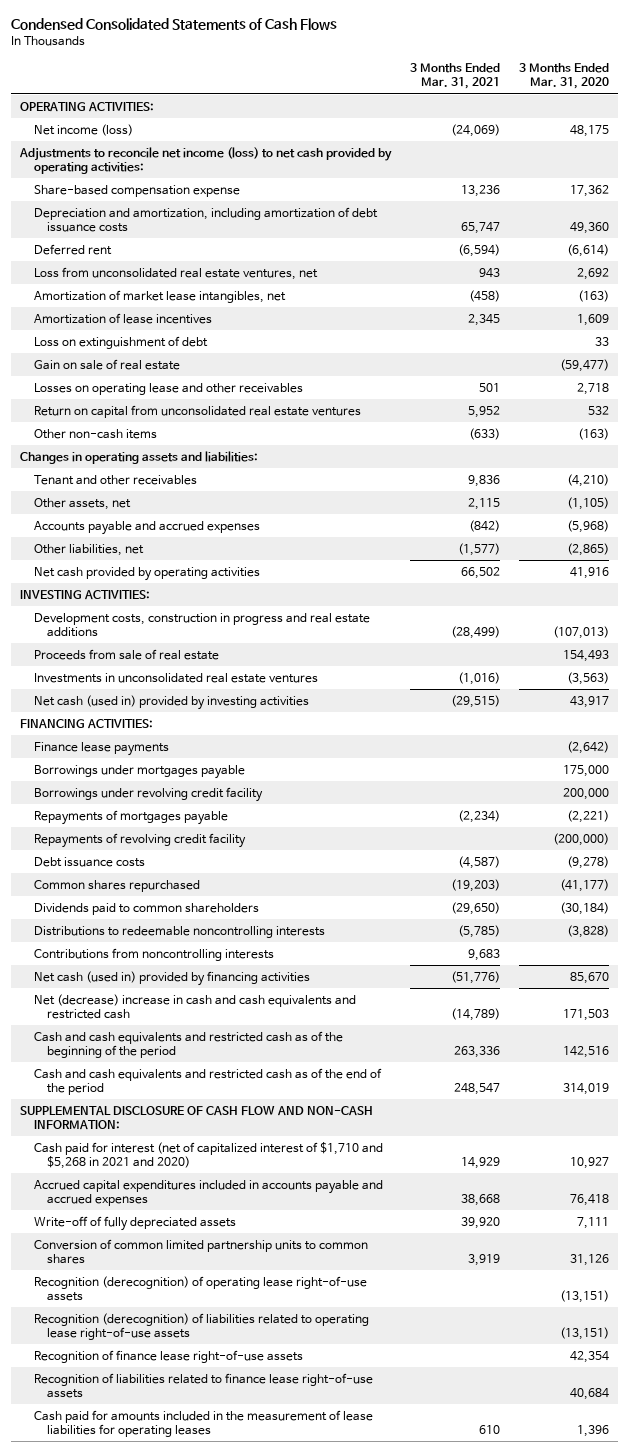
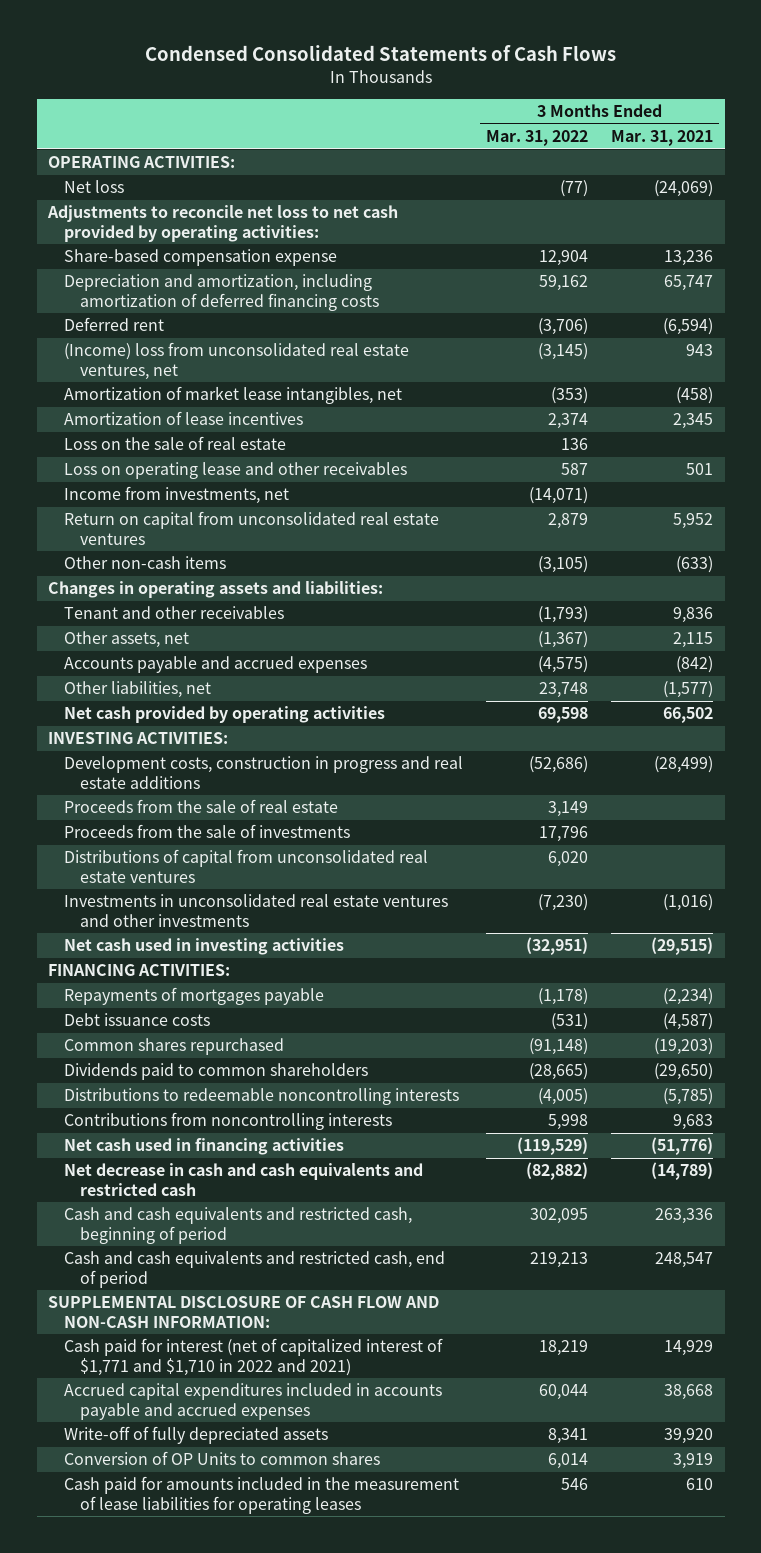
[518,62,609,90] 3 Months Ended Mar. 31, 2020 -> none
none -> [486,129,589,146] Mar. 31, 2022
[33,123,133,136] Net income (loss) -> [64,180,125,194] Net loss
[19,146,393,174] Adjustments to reconcile net income (loss) to net cash provided by operating activities: -> [47,205,399,242] Adjustments to reconcile net loss to net cash provided by operating activities:
[33,206,378,232] Depreciation and amortization, including amortization of debt issuance costs -> [64,274,379,311] Depreciation and amortization, including amortization of deferred financing costs
[33,266,318,280] Loss from unconsolidated real estate ventures, net -> [64,342,410,380] (Income) loss from unconsolidated real estate ventures, net
[33,335,208,349] Loss on extinguishment of debt -> none
[33,358,180,370] Gain on sale of real estate -> [64,436,287,451] Loss on the sale of real estate
[33,382,303,395] Losses on operating lease and other receivables -> [64,462,408,480] Loss on operating lease and other receivables
none -> [64,486,290,505] Income from investments, net
[33,648,219,660] Proceeds from sale of real estate -> [64,799,339,814] Proceeds from the sale of real estate
none -> [64,824,351,839] Proceeds from the sale of investments
none -> [64,849,429,883] Distributions of capital from unconsolidated real estate ventures
[33,672,318,683] Investments in unconsolidated real estate ventures -> [64,894,449,927] Investments in unconsolidated real estate ventures and other investments
[33,694,309,710] Net cash (used in) provided by investing activities -> [64,938,345,956] Net cash used in investing activities
[33,741,169,756] Finance lease payments -> none
[33,764,245,779] Borrowings under mortgages payable -> none
[33,786,263,802] Borrowings under revolving credit facility -> none
[33,832,246,848] Repayments of revolving credit facility -> none
[33,970,310,986] Net cash (used in) provided by financing activities -> [64,1138,345,1156] Net cash used in financing activities
[33,993,356,1019] Net (decrease) increase in cash and cash equivalents and restricted cash -> [64,1163,424,1196] Net decrease in cash and cash equivalents and restricted cash
[33,1030,343,1058] Cash and cash equivalents and restricted cash as of the beginning of the period -> [64,1207,413,1244] Cash and cash equivalents and restricted cash, beginning of period
[33,1067,382,1095] Cash and cash equivalents and restricted cash as of the end of the period -> [64,1251,446,1288] Cash and cash equivalents and restricted cash, end of period
[33,1141,383,1169] Cash paid for interest (net of capitalized interest of $1,710 and $5,268 in 2021 and 2020) -> [64,1338,444,1376] Cash paid for interest (net of capitalized interest of $1,771 and $1,710 in 2022 and 2021)
[33,1275,367,1301] Recognition (derecognition) of operating lease right-of-use assets -> none
[33,1312,369,1340] Recognition (derecognition) of liabilities related to operating lease right-of-use assets -> none
[33,1349,303,1363] Recognition of finance lease right-of-use assets -> none
[33,1372,373,1398] Recognition of liabilities related to finance lease right-of-use assets -> none
[33,1238,368,1264] Conversion of common limited partnership units to common shares -> [64,1451,381,1466] Conversion of OP Units to common shares

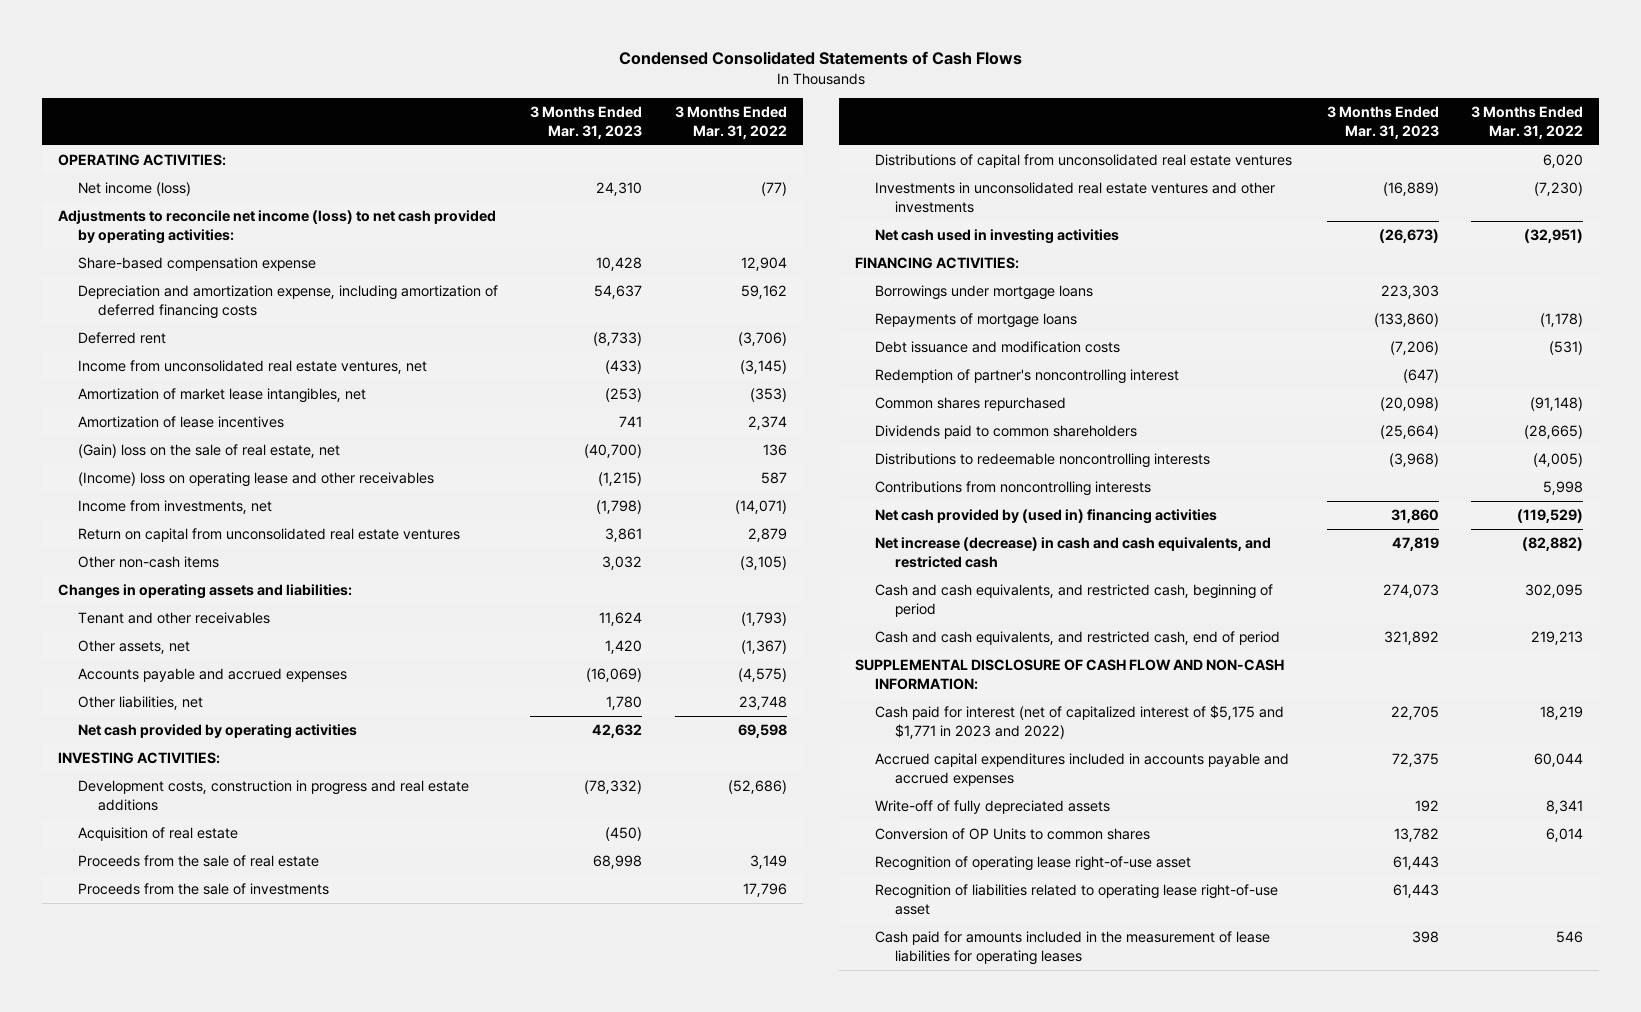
[611,129,714,146] Mar. 31, 2021 -> none
none -> [530,106,643,139] 3 Months Ended Mar. 31, 2023
[64,180,125,194] Net loss -> [77,182,191,197] Net income (loss)
[47,205,399,242] Adjustments to reconcile net loss to net cash provided by operating activities: -> [58,210,497,244] Adjustments to reconcile net income (loss) to net cash provided by operating activities:
[64,274,379,311] Depreciation and amortization, including amortization of deferred financing costs -> [77,285,498,319] Depreciation and amortization expense, including amortization of deferred financing costs
[64,342,410,380] (Income) loss from unconsolidated real estate ventures, net -> [77,360,427,375] Income from unconsolidated real estate ventures, net
[64,436,287,451] Loss on the sale of real estate -> [77,444,340,459] (Gain) loss on the sale of real estate, net
[64,462,408,480] Loss on operating lease and other receivables -> [77,472,434,488] (Income) loss on operating lease and other receivables
none -> [77,827,238,842] Acquisition of real estate
none -> [874,285,1093,301] Borrowings under mortgage loans
[64,987,325,1006] Repayments of mortgages payable -> [874,313,1077,329] Repayments of mortgage loans
[64,1013,211,1027] Debt issuance costs -> [874,341,1120,354] Debt issuance and modification costs
none -> [874,369,1179,385] Redemption of partner's noncontrolling interest
[64,1138,345,1156] Net cash used in financing activities -> [874,509,1217,525] Net cash provided by (used in) financing activities
[64,1163,424,1196] Net decrease in cash and cash equivalents and restricted cash -> [874,537,1271,568] Net increase (decrease) in cash and cash equivalents, and restricted cash
[64,1207,413,1244] Cash and cash equivalents and restricted cash, beginning of period -> [874,584,1273,617] Cash and cash equivalents, and restricted cash, beginning of period
[64,1251,446,1288] Cash and cash equivalents and restricted cash, end of period -> [874,631,1280,646] Cash and cash equivalents, and restricted cash, end of period
[64,1338,444,1376] Cash paid for interest (net of capitalized interest of $1,771 and $1,710 in 2022 and 2021) -> [874,705,1284,739] Cash paid for interest (net of capitalized interest of $5,175 and $1,771 in 2023 and 2022)
none -> [874,856,1191,872] Recognition of operating lease right-of-use asset
none -> [874,884,1278,915] Recognition of liabilities related to operating lease right-of-use asset

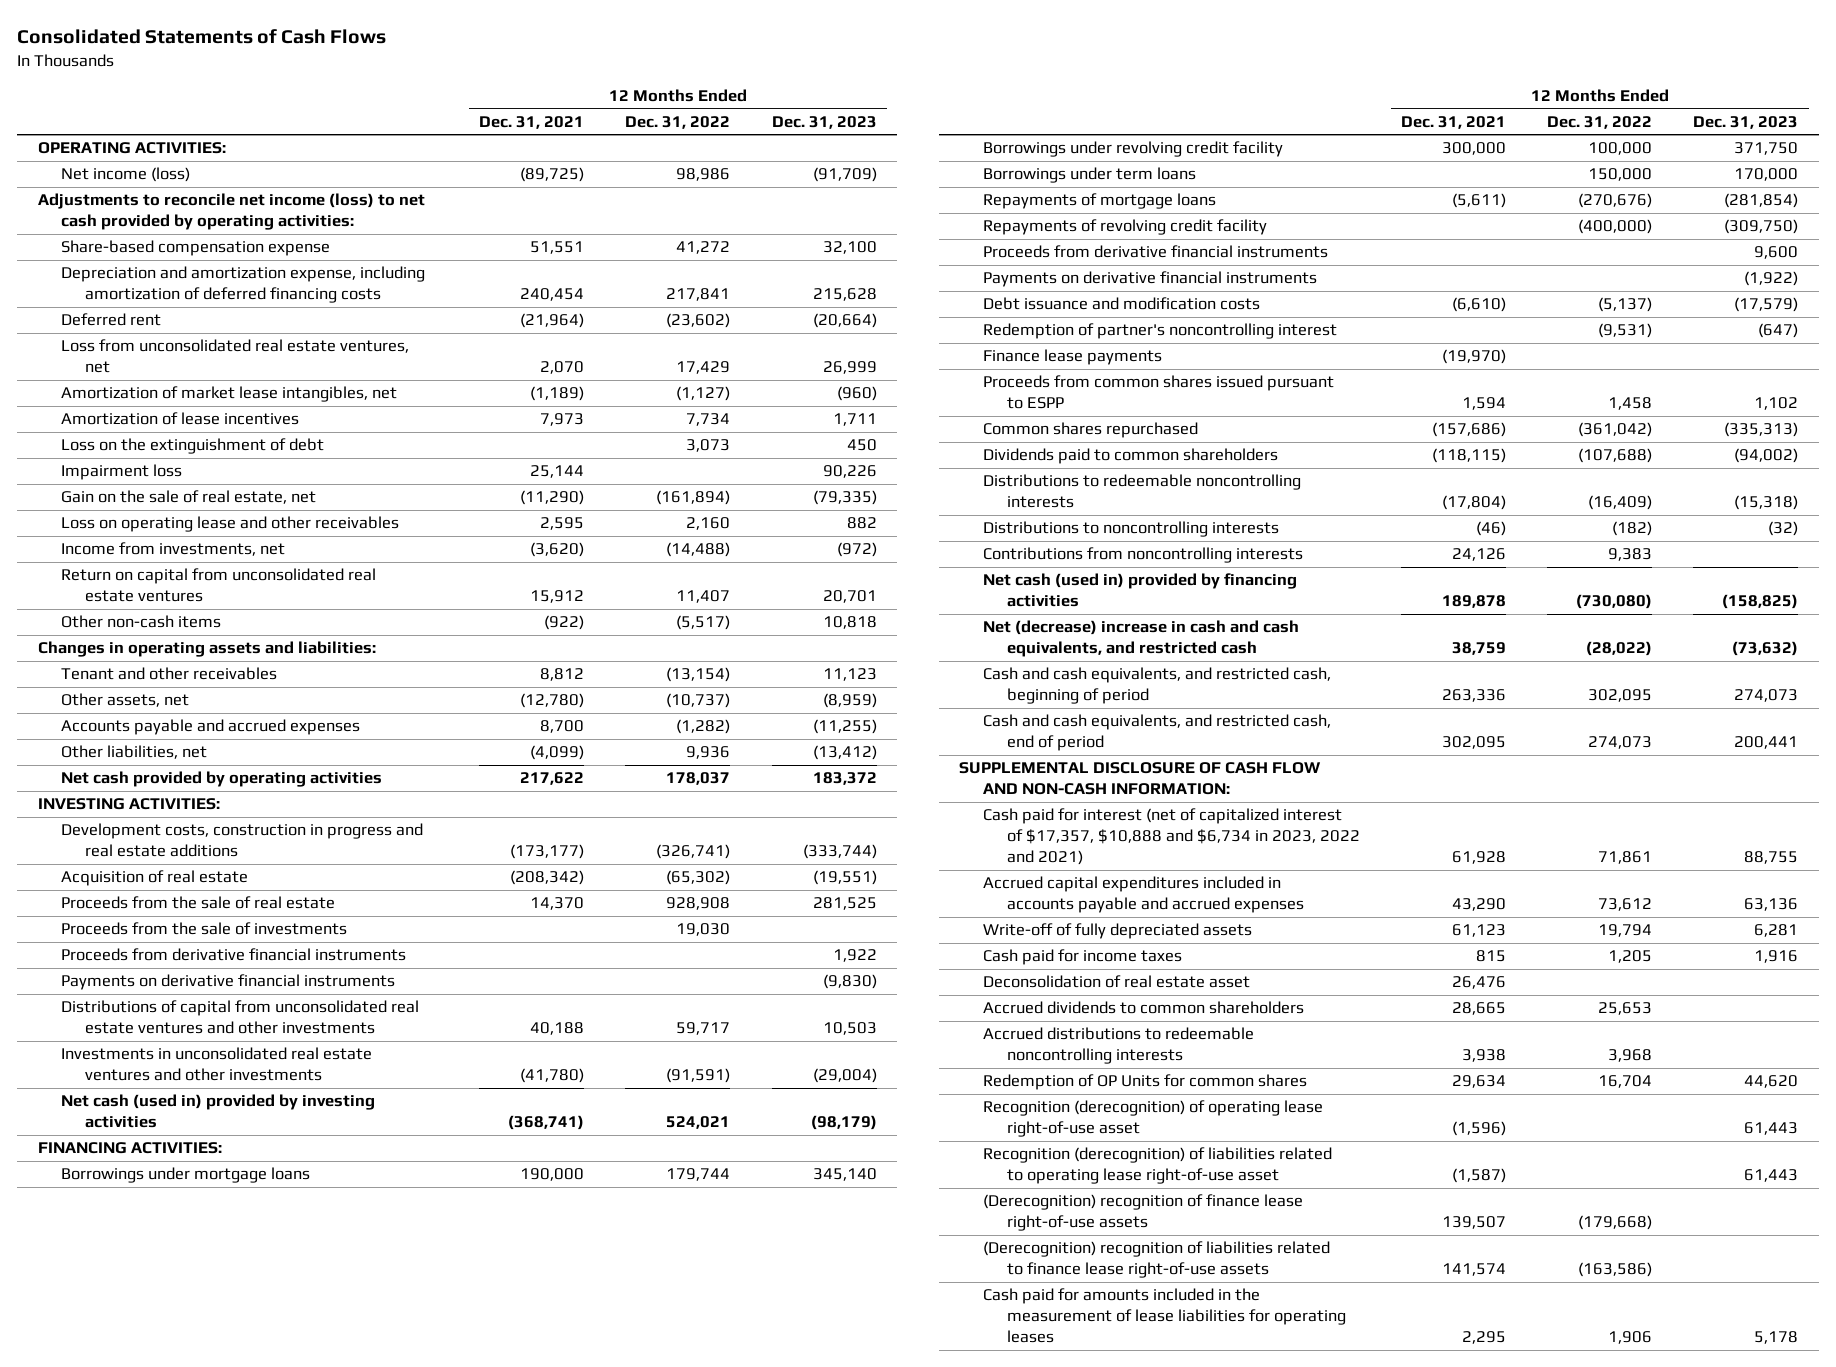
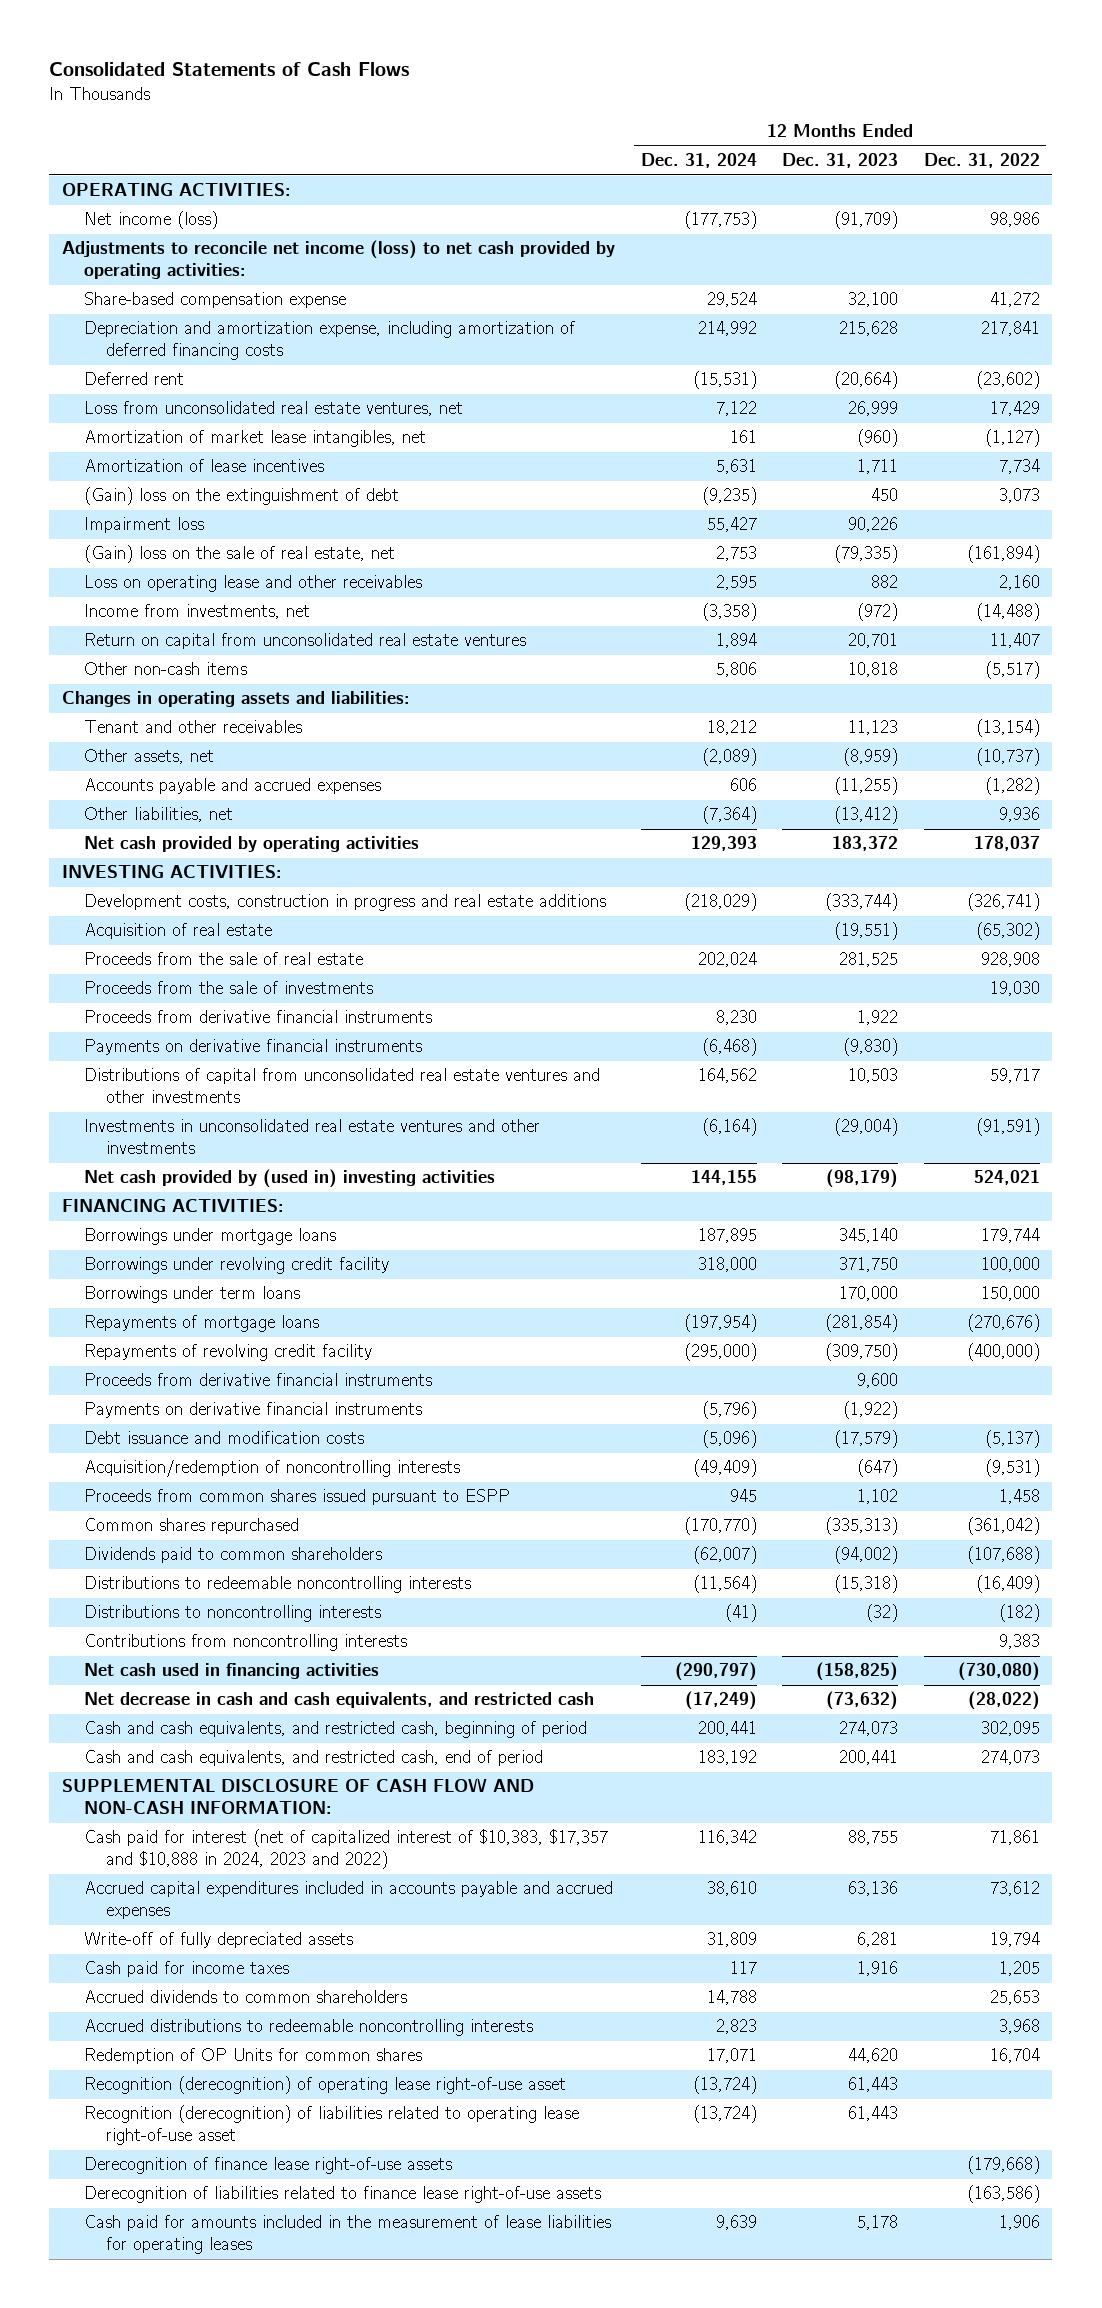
[479,115,585,129] Dec. 31, 2021 -> none
none -> [640,153,757,169] Dec. 31, 2024
[61,438,325,455] Loss on the extinguishment of debt -> [84,487,400,506] (Gain) loss on the extinguishment of debt
[61,490,317,505] Gain on the sale of real estate, net -> [84,545,396,564] (Gain) loss on the sale of real estate, net
[61,1094,376,1129] Net cash (used in) provided by investing activities -> [84,1169,496,1189] Net cash provided by (used in) investing activities
[983,349,1163,366] Finance lease payments -> none
[983,323,1338,340] Redemption of partner's noncontrolling interest -> [84,1460,461,1478] Acquisition/redemption of noncontrolling interests
[983,573,1298,608] Net cash (used in) provided by financing activities -> [84,1663,380,1680] Net cash used in financing activities
[983,620,1300,658] Net (decrease) increase in cash and cash equivalents, and restricted cash -> [84,1692,595,1709] Net decrease in cash and cash equivalents, and restricted cash
[983,808,1361,866] Cash paid for interest (net of capitalized interest of $17,357, $10,888 and $6,734 in 2023, 2022 and 2021) -> [84,1829,609,1870] Cash paid for interest (net of capitalized interest of $10,383, $17,357 and $10,888 in 2024, 2023 and 2022)
[983,975,1251,989] Deconsolidation of real estate asset -> none
[983,1194,1304,1232] (Derecognition) recognition of finance lease right-of-use assets -> [84,2157,453,2175] Derecognition of finance lease right-of-use assets
[983,1241,1331,1279] (Derecognition) recognition of liabilities related to finance lease right-of-use assets -> [84,2186,602,2204] Derecognition of liabilities related to finance lease right-of-use assets

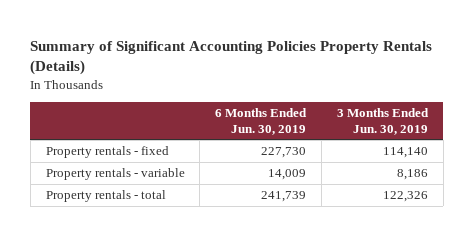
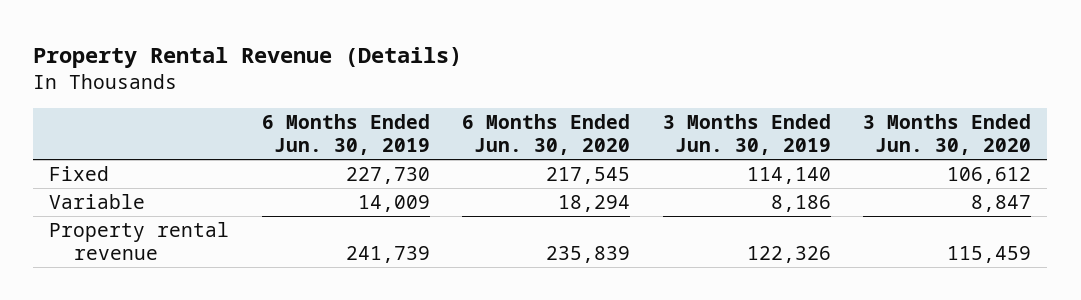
[30,40,433,75] Summary of Significant Accounting Policies Property Rentals (Details) -> [33,47,463,69] Property Rental Revenue (Details)
none -> [462,114,631,156] 6 Months Ended Jun. 30, 2020
none -> [863,114,1032,156] 3 Months Ended Jun. 30, 2020
[45,146,169,159] Property rentals - fixed -> [49,165,110,181] Fixed
[45,168,185,181] Property rentals - variable -> [49,193,146,209] Variable
[45,190,166,203] Property rentals - total -> [49,221,230,260] Property rental revenue

